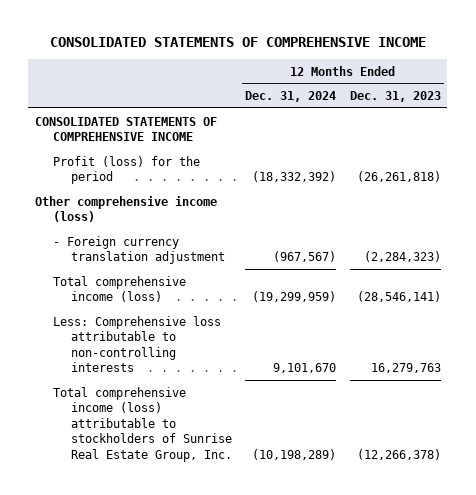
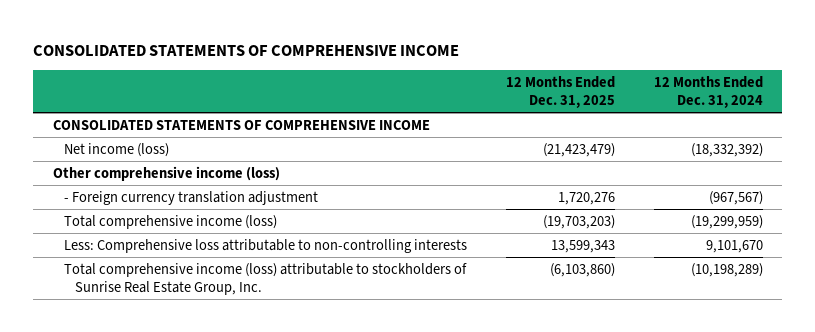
[349,91,441,103] Dec. 31, 2023 -> none
none -> [505,75,615,109] 12 Months Ended Dec. 31, 2025
[52,155,200,185] Profit (loss) for the period -> [63,142,169,157] Net income (loss)

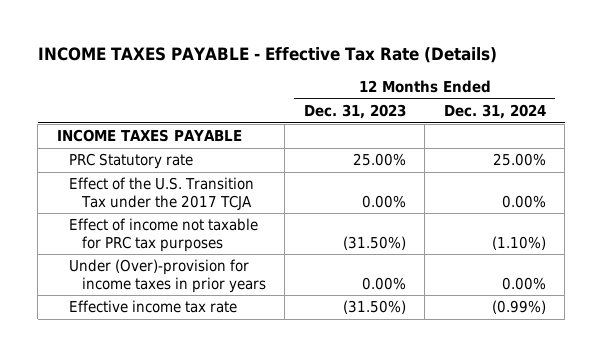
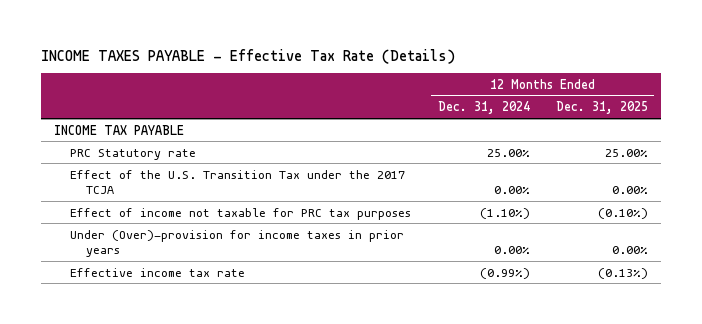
[303,104,406,120] Dec. 31, 2023 -> none
none -> [555,101,648,115] Dec. 31, 2025
[56,129,242,143] INCOME TAXES PAYABLE -> [54,124,185,135] INCOME TAX PAYABLE

